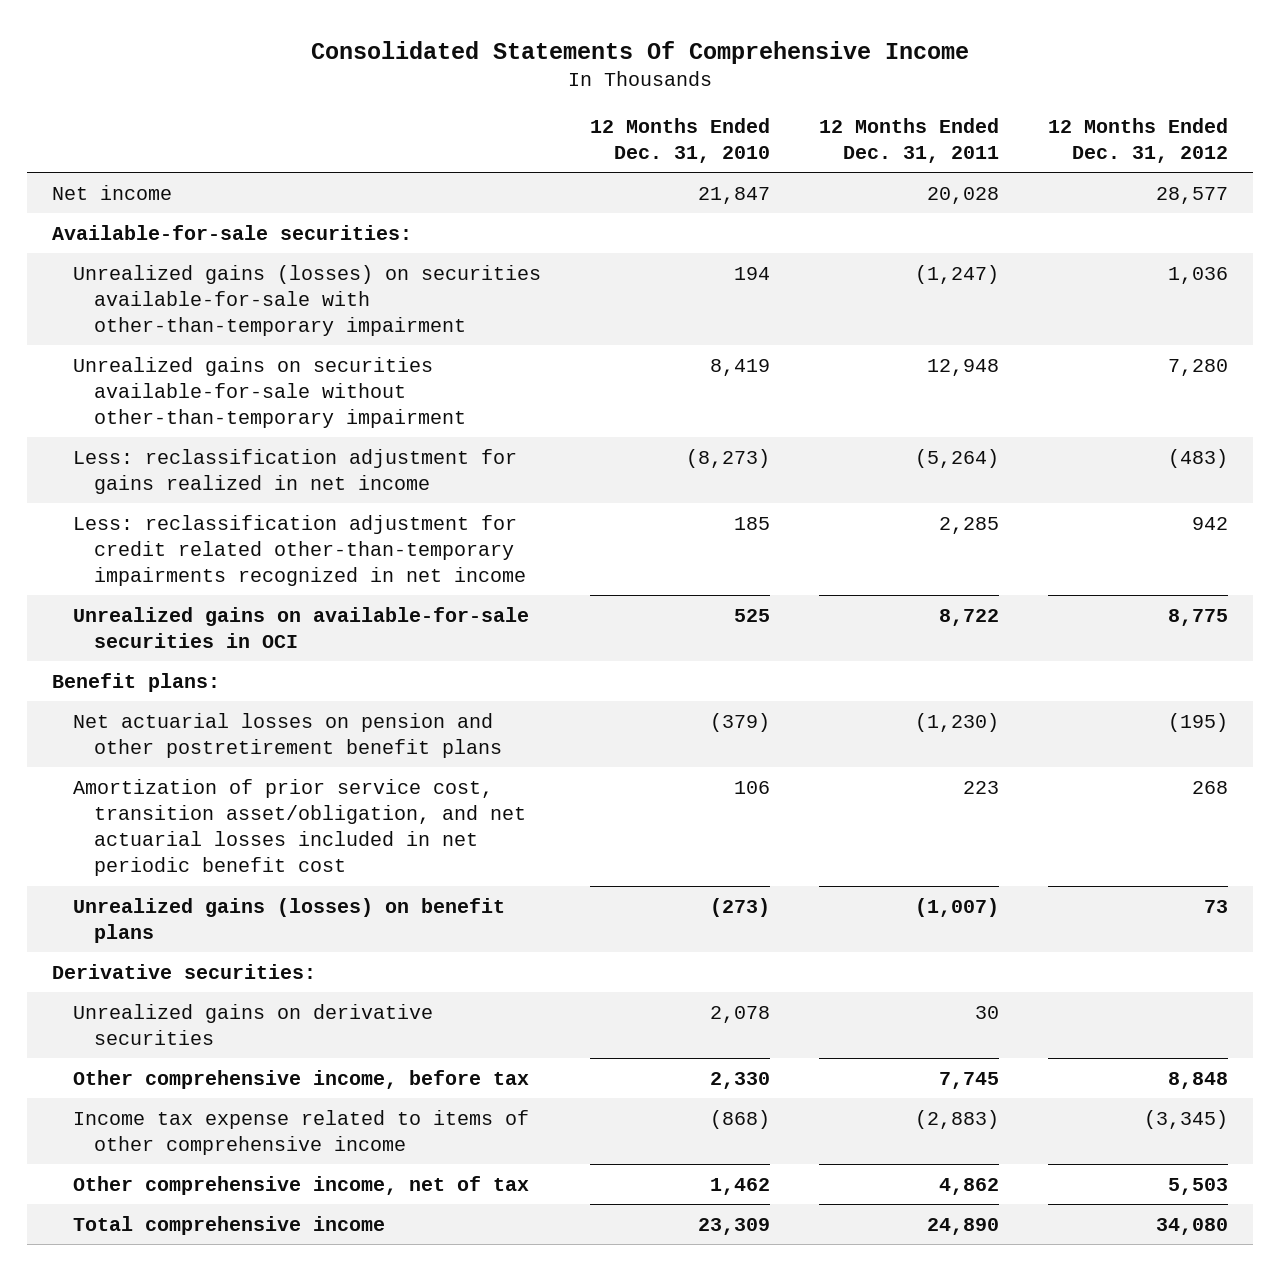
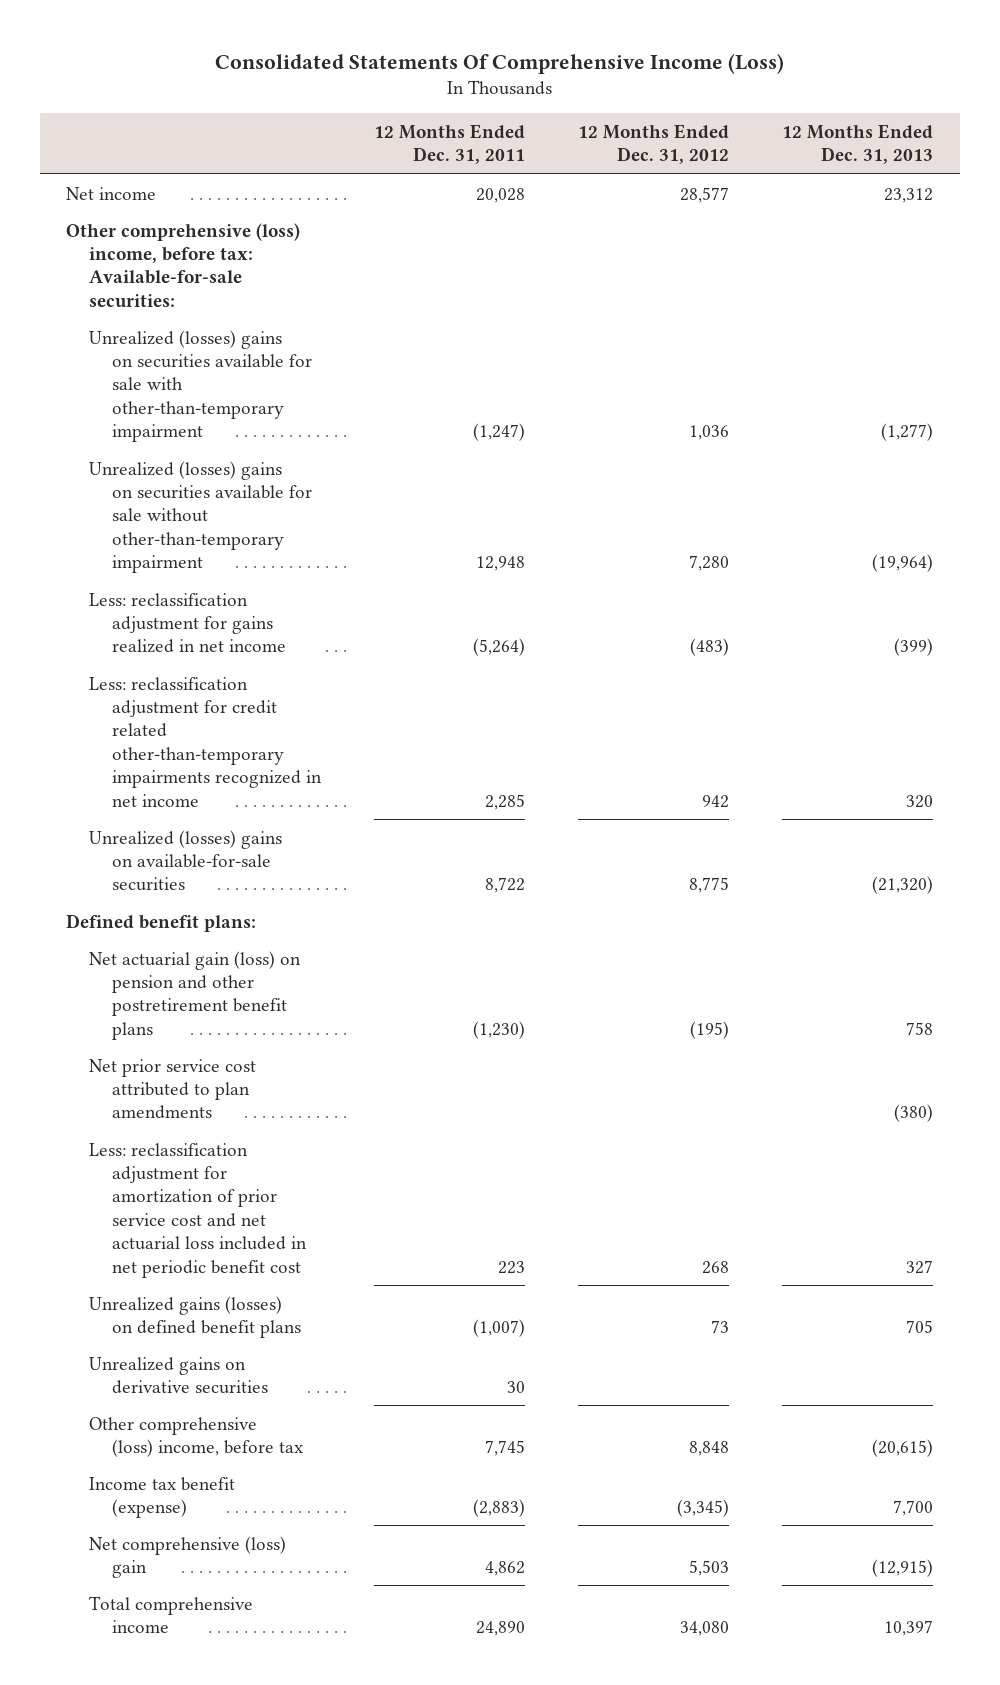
[311,40,970,64] Consolidated Statements Of Comprehensive Income -> [214,53,784,75] Consolidated Statements Of Comprehensive Income (Loss)
[590,117,771,163] 12 Months Ended Dec. 31, 2010 -> none
none -> [782,123,934,165] 12 Months Ended Dec. 31, 2013
[51,224,412,240] Available-for-sale securities: -> [66,222,301,308] Other comprehensive (loss) income, before tax: Available-for-sale securities:
[72,264,541,337] Unrealized gains (losses) on securities available-for-sale with other-than-temporary impairment -> [89,329,312,443] Unrealized (losses) gains on securities available for sale with other-than-temporary impairment
[72,356,466,429] Unrealized gains on securities available-for-sale without other-than-temporary impairment -> [89,460,312,574] Unrealized (losses) gains on securities available for sale without other-than-temporary impairment
[51,963,316,979] Derivative securities: -> none
[72,606,529,648] Unrealized gains on available-for-sale securities in OCI -> [89,829,283,892] Unrealized (losses) gains on available-for-sale securities
[51,672,220,692] Benefit plans: -> [66,913,257,932] Defined benefit plans:
[72,712,502,758] Net actuarial losses on pension and other postretirement benefit plans -> [89,950,302,1040] Net actuarial gain (loss) on pension and other postretirement benefit plans
none -> [89,1058,257,1120] Net prior service cost attributed to plan amendments
[72,778,526,877] Amortization of prior service cost, transition asset/obligation, and net actuarial losses included in net periodic benefit cost -> [89,1142,307,1278] Less: reclassification adjustment for amortization of prior service cost and net actuarial loss included in net periodic benefit cost
[72,897,505,943] Unrealized gains (losses) on benefit plans -> [89,1295,301,1338] Unrealized gains (losses) on defined benefit plans
[72,1069,529,1089] Other comprehensive income, before tax -> [89,1416,304,1457] Other comprehensive (loss) income, before tax
[72,1109,529,1155] Income tax expense related to items of other comprehensive income -> [89,1476,236,1518] Income tax benefit (expense)
[72,1175,529,1195] Other comprehensive income, net of tax -> [89,1535,287,1578] Net comprehensive (loss) gain

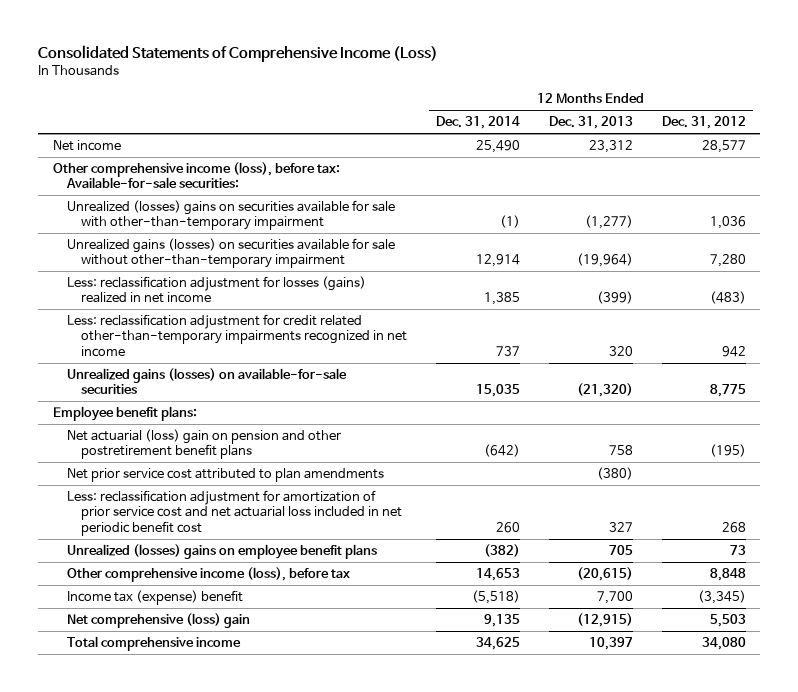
[214,53,784,75] Consolidated Statements Of Comprehensive Income (Loss) -> [38,44,439,62] Consolidated Statements of Comprehensive Income (Loss)
[374,123,526,165] 12 Months Ended Dec. 31, 2011 -> none
none -> [436,116,521,130] Dec. 31, 2014
[66,222,301,308] Other comprehensive (loss) income, before tax: Available-for-sale securities: -> [52,161,340,189] Other comprehensive income (loss), before tax: Available-for-sale securities:
[89,460,312,574] Unrealized (losses) gains on securities available for sale without other-than-temporary impairment -> [67,237,396,269] Unrealized gains (losses) on securities available for sale without other-than-temporary impairment
[89,592,286,654] Less: reclassification adjustment for gains realized in net income -> [67,275,367,304] Less: reclassification adjustment for losses (gains) realized in net income
[89,829,283,892] Unrealized (losses) gains on available-for-sale securities -> [67,367,348,395] Unrealized gains (losses) on available-for-sale securities
[66,913,257,932] Defined benefit plans: -> [52,405,197,421] Employee benefit plans:
[89,950,302,1040] Net actuarial gain (loss) on pension and other postretirement benefit plans -> [67,428,342,460] Net actuarial (loss) gain on pension and other postretirement benefit plans
[89,1356,268,1394] Unrealized gains on derivative securities -> none
[89,1295,301,1338] Unrealized gains (losses) on defined benefit plans -> [67,543,378,559] Unrealized (losses) gains on employee benefit plans
[89,1416,304,1457] Other comprehensive (loss) income, before tax -> [67,566,351,582] Other comprehensive income (loss), before tax
[89,1476,236,1518] Income tax benefit (expense) -> [67,589,244,605] Income tax (expense) benefit

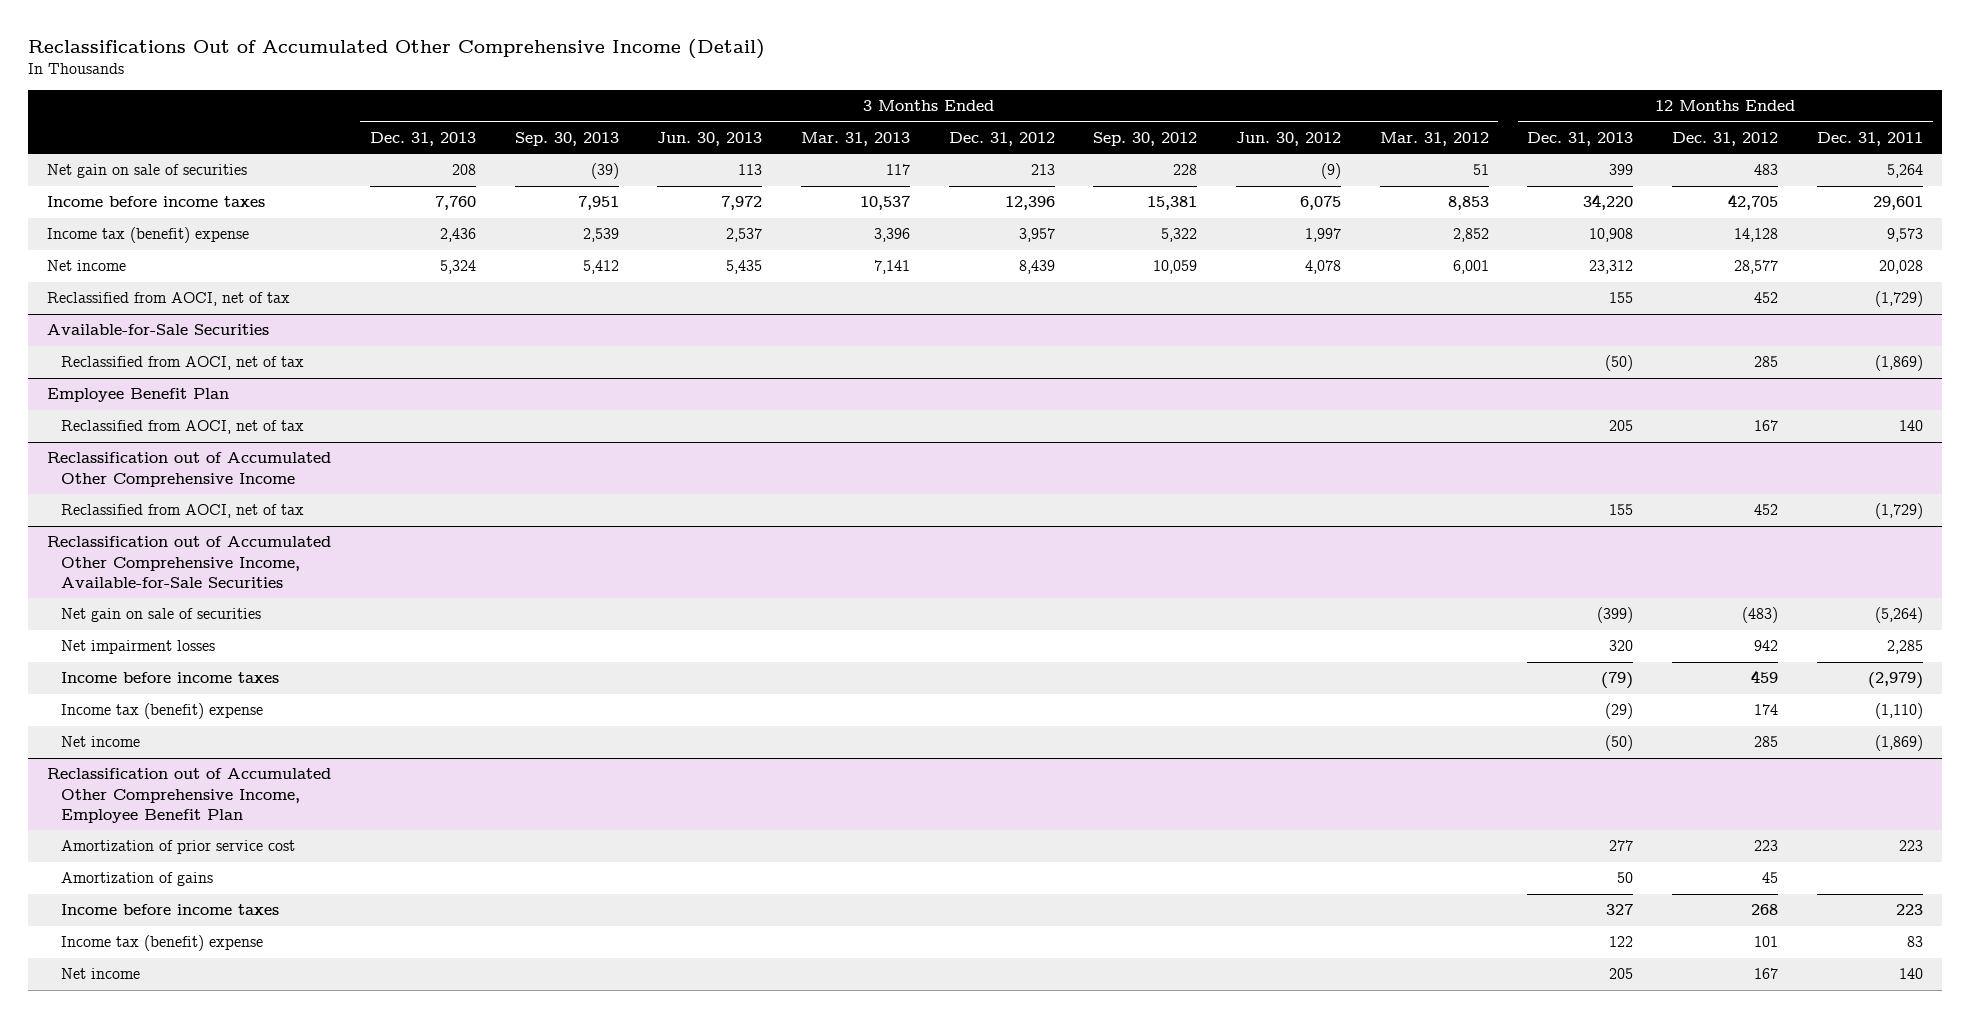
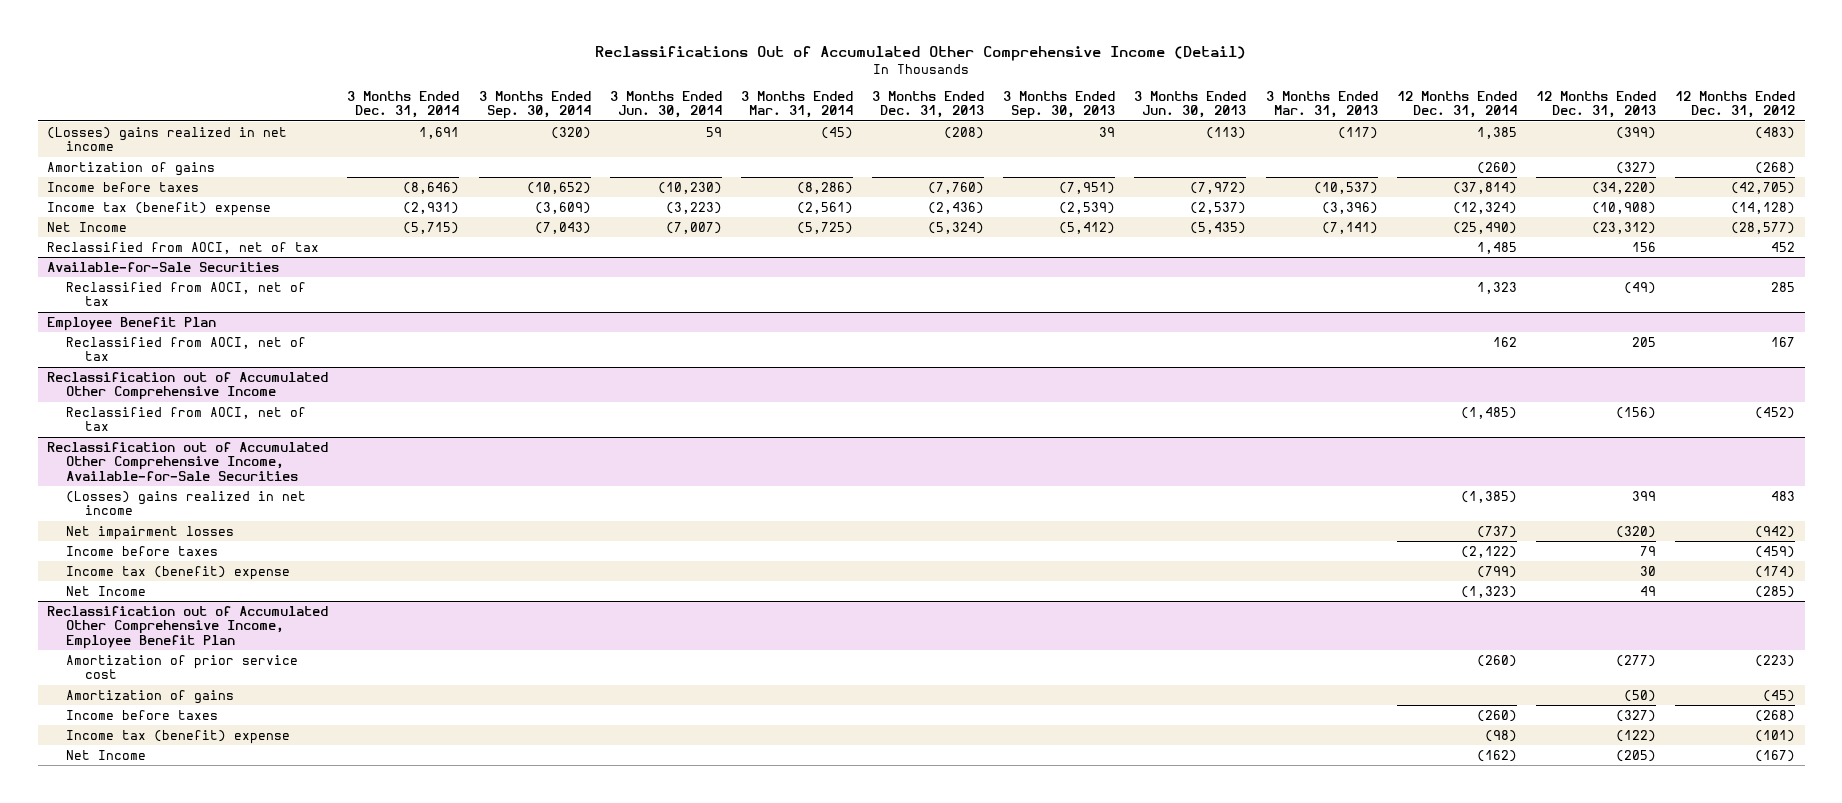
[948,131,1055,146] Dec. 31, 2012 -> none
[1093,131,1198,146] Sep. 30, 2012 -> none
[1236,131,1342,146] Jun. 30, 2012 -> none
[1379,131,1489,146] Mar. 31, 2012 -> none
[1816,131,1923,146] Dec. 31, 2011 -> none
none -> [347,90,460,119] 3 Months Ended Dec. 31, 2014
none -> [478,90,591,120] 3 Months Ended Sep. 30, 2014
none -> [609,90,722,119] 3 Months Ended Jun. 30, 2014
none -> [740,90,853,119] 3 Months Ended Mar. 31, 2014
none -> [1396,90,1517,119] 12 Months Ended Dec. 31, 2014
[47,164,248,179] Net gain on sale of securities -> [47,126,288,152] (Losses) gains realized in net income
[451,164,476,176] 208 -> [944,126,985,139] (208)
[590,163,619,180] (39) -> [1099,126,1116,137] 39
[738,164,763,176] 113 -> [1206,126,1247,139] (113)
[885,164,910,176] 117 -> [1337,126,1378,139] (117)
[1609,164,1634,176] 399 -> [1615,126,1656,139] (399)
[1754,164,1779,176] 483 -> [1755,126,1796,139] (483)
none -> [47,161,216,176] Amortization of gains
[47,196,266,208] Income before income taxes -> [47,181,200,192] Income before taxes
[434,196,476,211] 7,760 -> [928,181,985,194] (7,760)
[577,196,619,211] 7,951 -> [1059,181,1116,194] (7,951)
[721,196,763,211] 7,972 -> [1190,181,1247,194] (7,972)
[859,196,910,211] 10,537 -> [1313,181,1378,194] (10,537)
[1583,194,1634,211] 34,220 -> [1591,181,1656,194] (34,220)
[1728,194,1779,211] 42,705 -> [1731,181,1796,194] (42,705)
[439,228,476,243] 2,436 -> [928,201,985,214] (2,436)
[582,228,619,243] 2,539 -> [1059,201,1116,214] (2,539)
[726,228,763,243] 2,537 -> [1190,201,1247,214] (2,537)
[873,228,910,243] 3,396 -> [1321,201,1378,214] (3,396)
[1589,228,1634,243] 10,908 -> [1591,201,1656,214] (10,908)
[1734,228,1779,243] 14,128 -> [1731,201,1796,214] (14,128)
[47,260,127,272] Net income -> [47,221,128,232] Net Income
[439,260,476,275] 5,324 -> [928,221,985,234] (5,324)
[582,260,619,275] 5,412 -> [1059,221,1116,234] (5,412)
[726,260,763,275] 5,435 -> [1190,221,1247,234] (5,435)
[873,260,910,275] 7,141 -> [1321,221,1378,234] (7,141)
[1589,260,1634,275] 23,312 -> [1591,221,1656,234] (23,312)
[1734,260,1779,275] 28,577 -> [1731,221,1796,234] (28,577)
[1609,292,1634,304] 155 -> [1631,241,1656,252] 156
[1605,355,1634,372] (50) -> [1623,281,1656,294] (49)
[1609,504,1634,516] 155 -> [1615,406,1656,419] (156)
[1754,504,1779,516] 452 -> [1755,406,1796,419] (452)
[61,608,262,623] Net gain on sale of securities -> [66,490,307,516] (Losses) gains realized in net income
[1597,607,1634,624] (399) -> [1631,490,1656,501] 399
[1742,607,1779,624] (483) -> [1771,490,1796,501] 483
[1609,640,1634,652] 320 -> [1615,525,1656,538] (320)
[1754,640,1779,652] 942 -> [1755,525,1796,538] (942)
[61,672,280,684] Income before income taxes -> [66,545,219,556] Income before taxes
[1601,672,1634,690] (79) -> [1639,545,1656,556] 79
[1751,670,1779,684] 459 -> [1755,545,1796,558] (459)
[1605,703,1634,720] (29) -> [1639,565,1656,576] 30
[1754,704,1779,716] 174 -> [1755,565,1796,578] (174)
[61,736,141,748] Net income -> [66,585,147,596] Net Income
[1605,735,1634,752] (50) -> [1639,585,1656,596] 49
[1754,736,1779,748] 285 -> [1755,585,1796,598] (285)
[1609,840,1634,852] 277 -> [1615,654,1656,667] (277)
[1754,840,1779,852] 223 -> [1755,654,1796,667] (223)
[1617,872,1634,884] 50 -> [1623,689,1656,702] (50)
[1762,872,1779,884] 45 -> [1763,689,1796,702] (45)
[61,904,280,916] Income before income taxes -> [66,709,219,720] Income before taxes
[1606,904,1634,916] 327 -> [1615,709,1656,722] (327)
[1751,904,1779,916] 268 -> [1755,709,1796,722] (268)
[1609,936,1634,948] 122 -> [1615,729,1656,742] (122)
[1754,936,1779,948] 101 -> [1755,729,1796,742] (101)
[61,968,141,980] Net income -> [66,749,147,760] Net Income
[1609,968,1634,980] 205 -> [1615,749,1656,762] (205)
[1754,968,1779,980] 167 -> [1755,749,1796,762] (167)

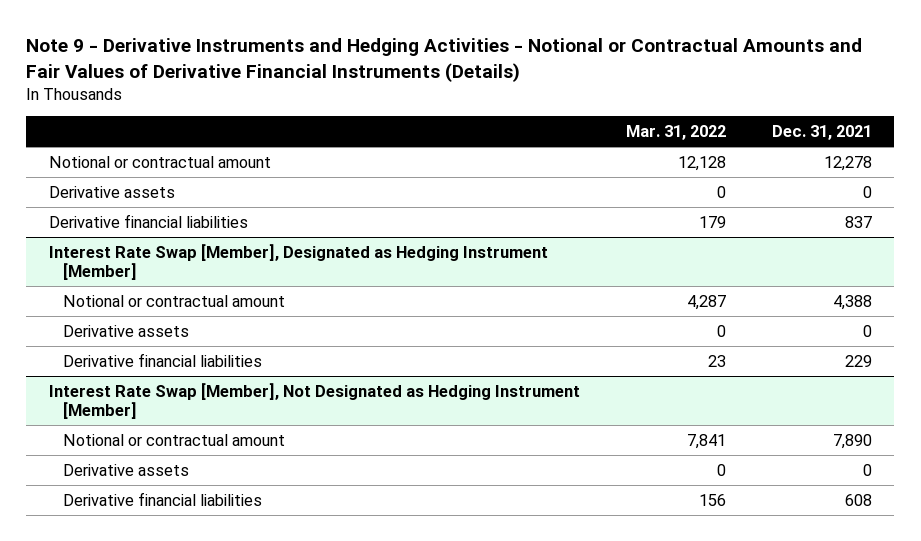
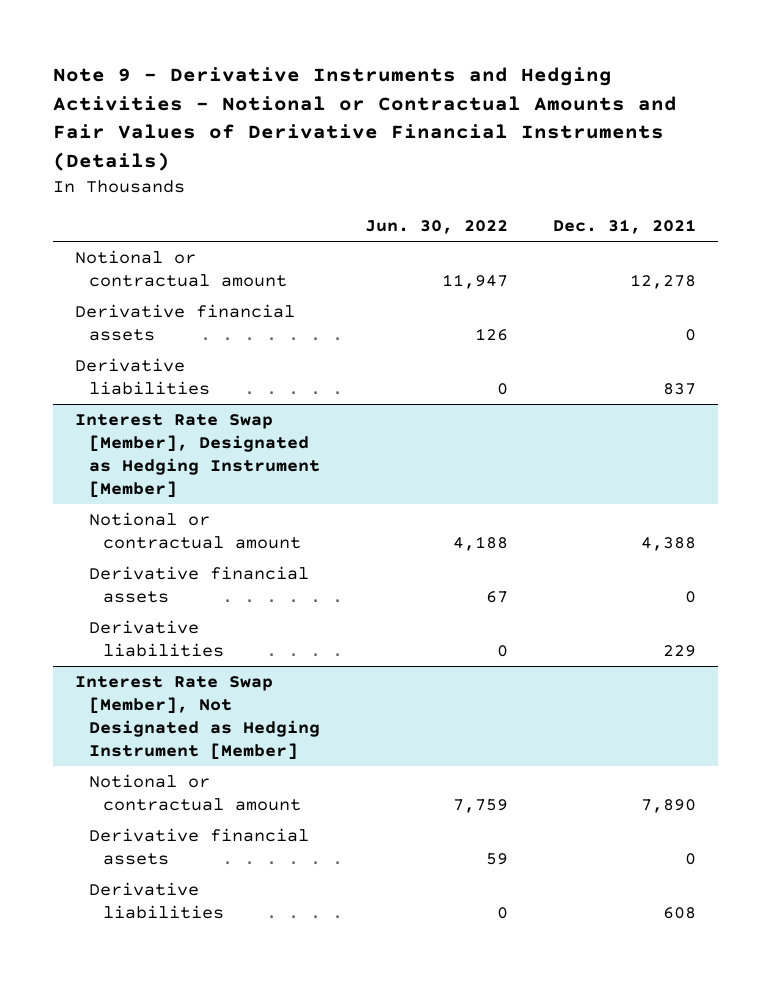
[625,125,726,141] Mar. 31, 2022 -> none
none -> [365,220,509,235] Jun. 30, 2022
[49,185,176,198] Derivative assets -> [75,303,296,341] Derivative financial assets
[49,213,249,228] Derivative financial liabilities -> [75,357,211,395] Derivative liabilities
[62,324,189,337] Derivative assets -> [89,565,310,603] Derivative financial assets
[62,352,262,367] Derivative financial liabilities -> [89,619,225,657] Derivative liabilities
[62,463,189,476] Derivative assets -> [89,827,310,865] Derivative financial assets
[62,491,262,506] Derivative financial liabilities -> [89,881,225,919] Derivative liabilities

